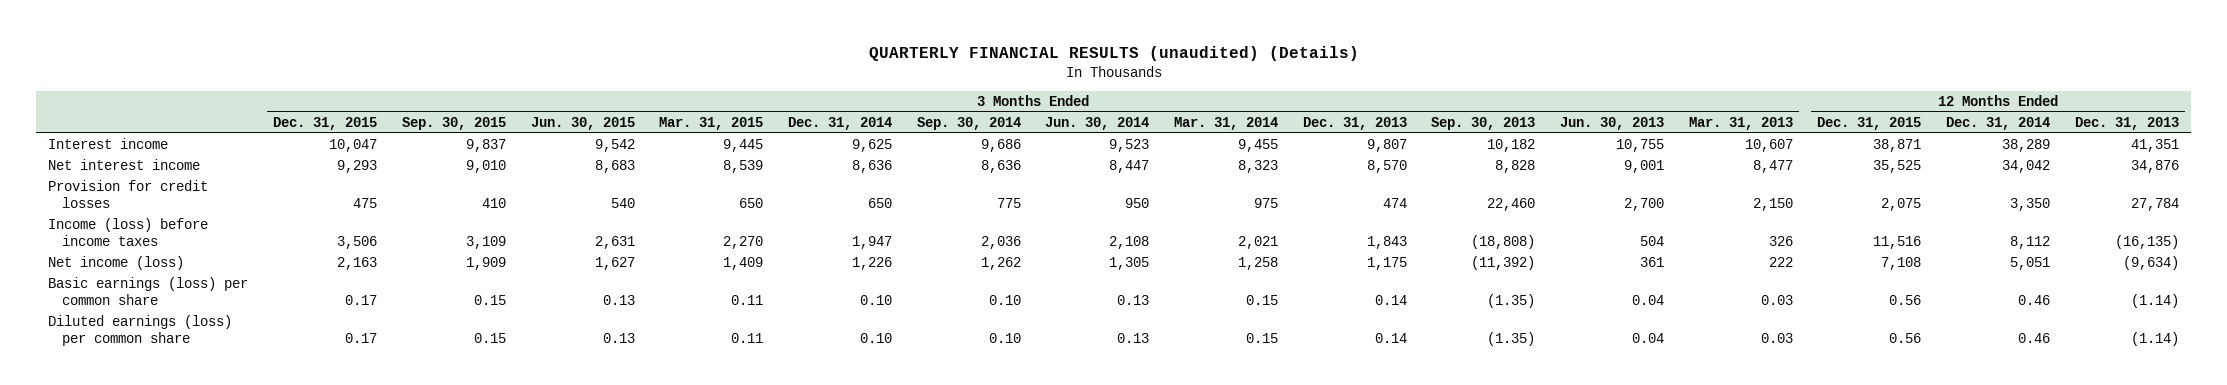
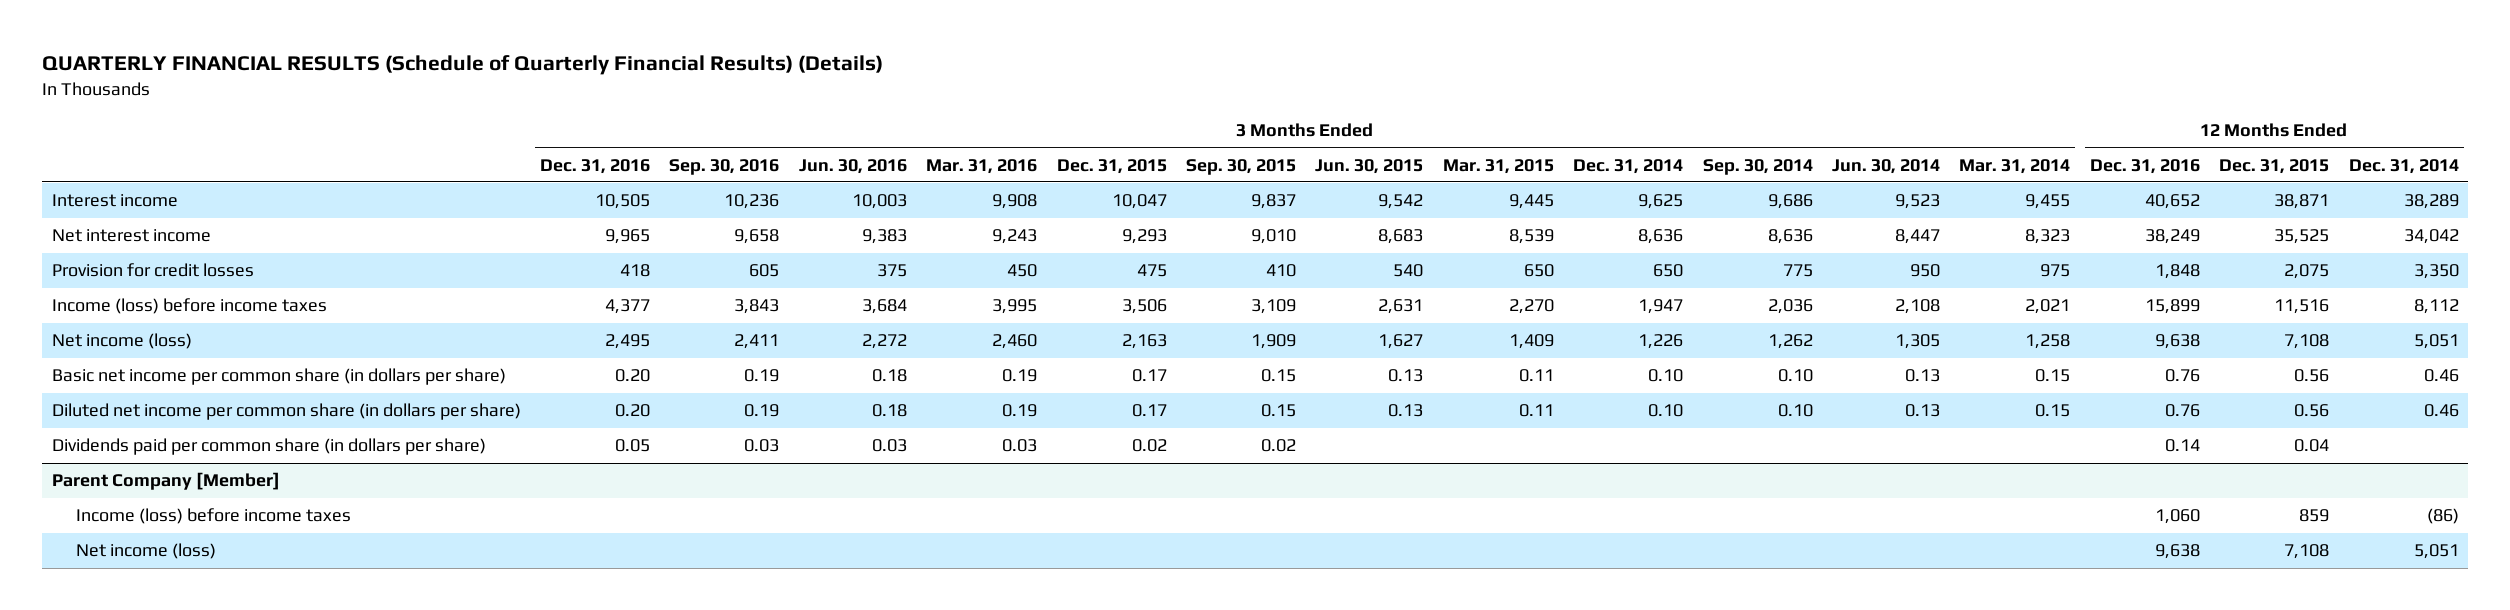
[868,45,1359,61] QUARTERLY FINANCIAL RESULTS (unaudited) (Details) -> [41,55,883,76] QUARTERLY FINANCIAL RESULTS (Schedule of Quarterly Financial Results) (Details)
[1302,116,1407,130] Dec. 31, 2013 -> none
[1431,116,1536,130] Sep. 30, 2013 -> none
[1559,116,1664,130] Jun. 30, 2013 -> none
[1688,116,1793,130] Mar. 31, 2013 -> none
[2074,116,2179,130] Dec. 31, 2013 -> none
none -> [539,158,650,174] Dec. 31, 2016
none -> [669,158,780,175] Sep. 30, 2016
none -> [798,158,907,174] Jun. 30, 2016
none -> [926,158,1038,174] Mar. 31, 2016
none -> [2089,158,2200,174] Dec. 31, 2016
[48,277,249,306] Basic earnings (loss) per common share -> [51,368,506,386] Basic net income per common share (in dollars per share)
[48,315,233,347] Diluted earnings (loss) per common share -> [51,403,521,421] Diluted net income per common share (in dollars per share)
none -> [51,438,486,456] Dividends paid per common share (in dollars per share)
none -> [51,472,280,491] Parent Company [Member]
none -> [76,508,352,525] Income (loss) before income taxes
none -> [76,543,217,560] Net income (loss)

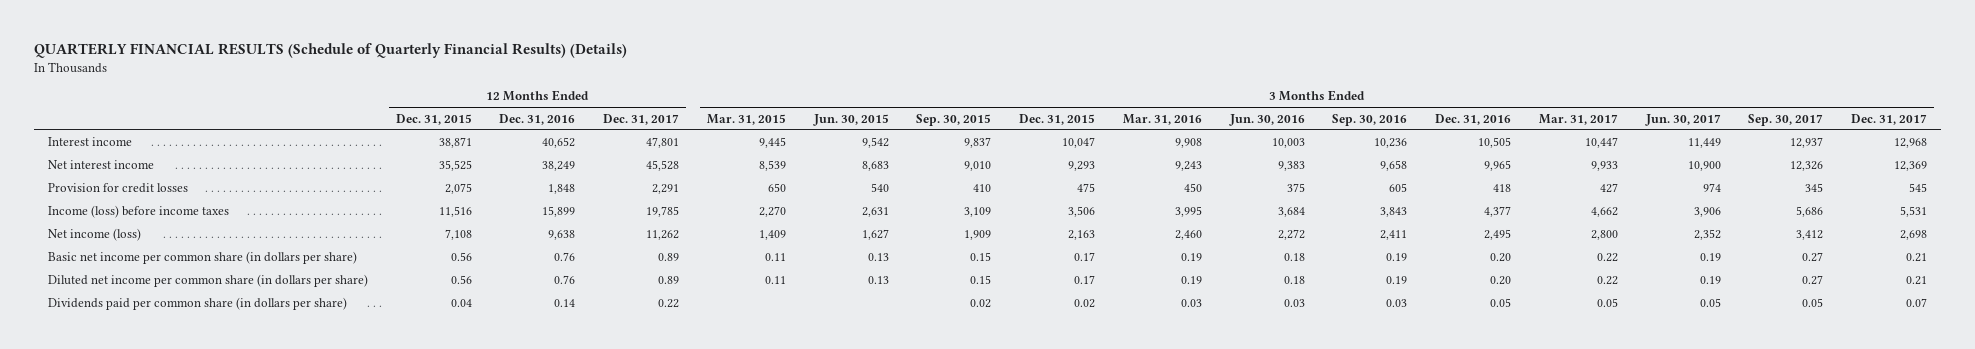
[1573,158,1684,174] Dec. 31, 2014 -> none
[1702,158,1813,175] Sep. 30, 2014 -> none
[1832,158,1941,174] Jun. 30, 2014 -> none
[1959,158,2071,174] Mar. 31, 2014 -> none
[2348,158,2459,174] Dec. 31, 2014 -> none
none -> [603,113,680,125] Dec. 31, 2017
none -> [1538,113,1618,125] Mar. 31, 2017
none -> [1644,113,1721,126] Jun. 30, 2017
none -> [1748,113,1824,126] Sep. 30, 2017
none -> [1851,113,1928,125] Dec. 31, 2017
[51,472,280,491] Parent Company [Member] -> none
[76,508,352,525] Income (loss) before income taxes -> none
[76,543,217,560] Net income (loss) -> none

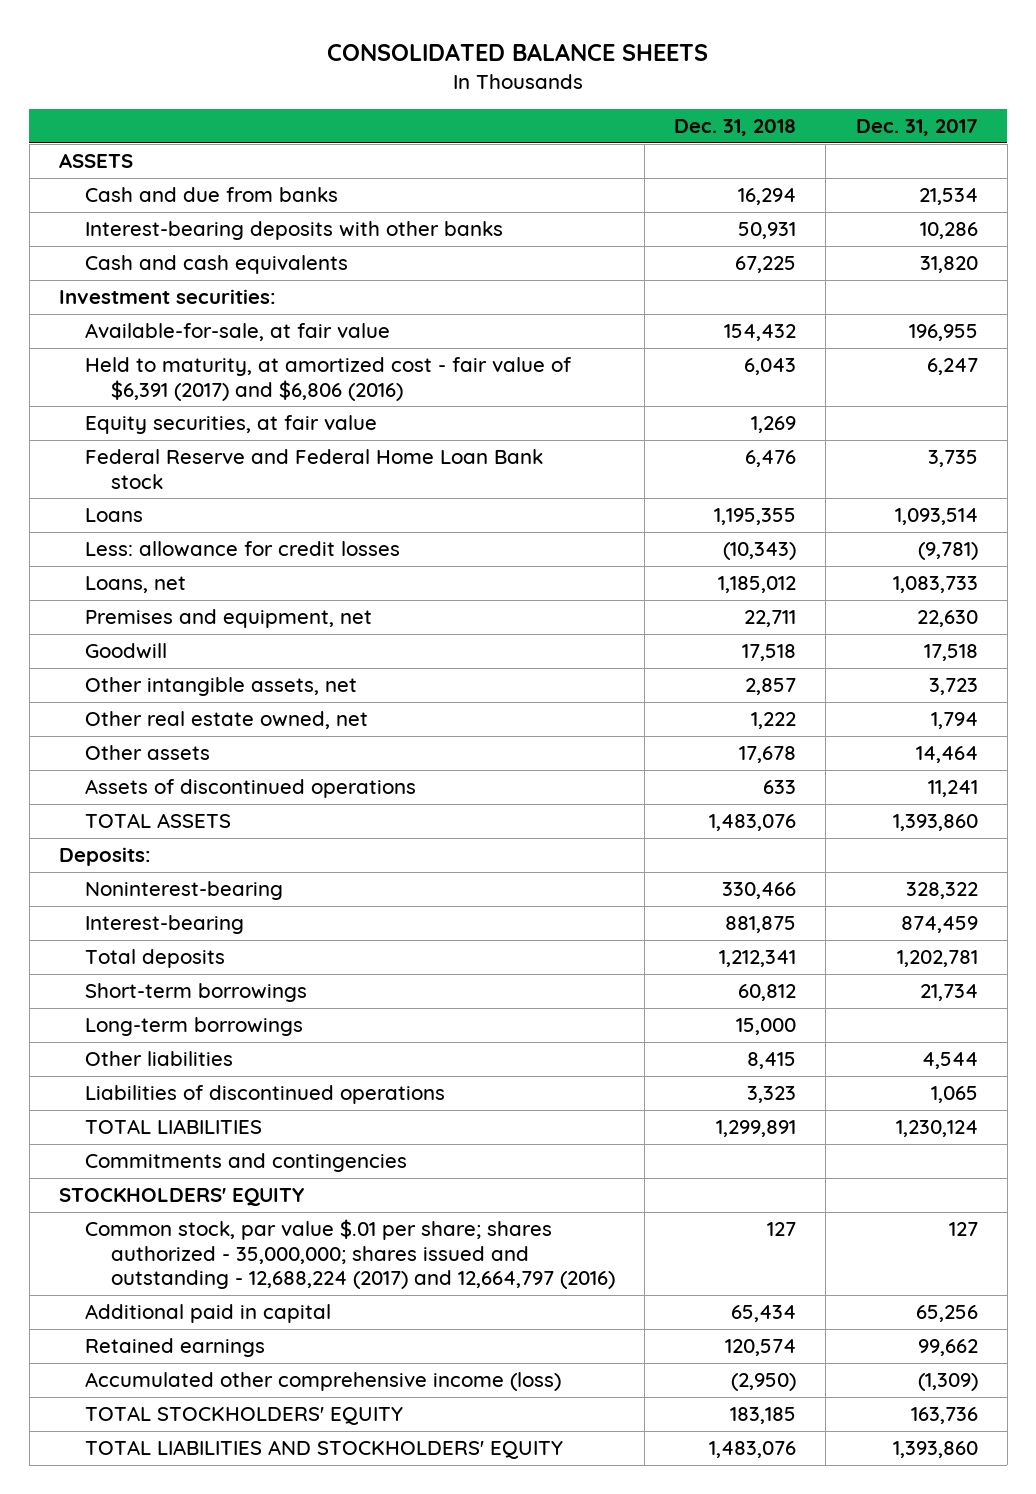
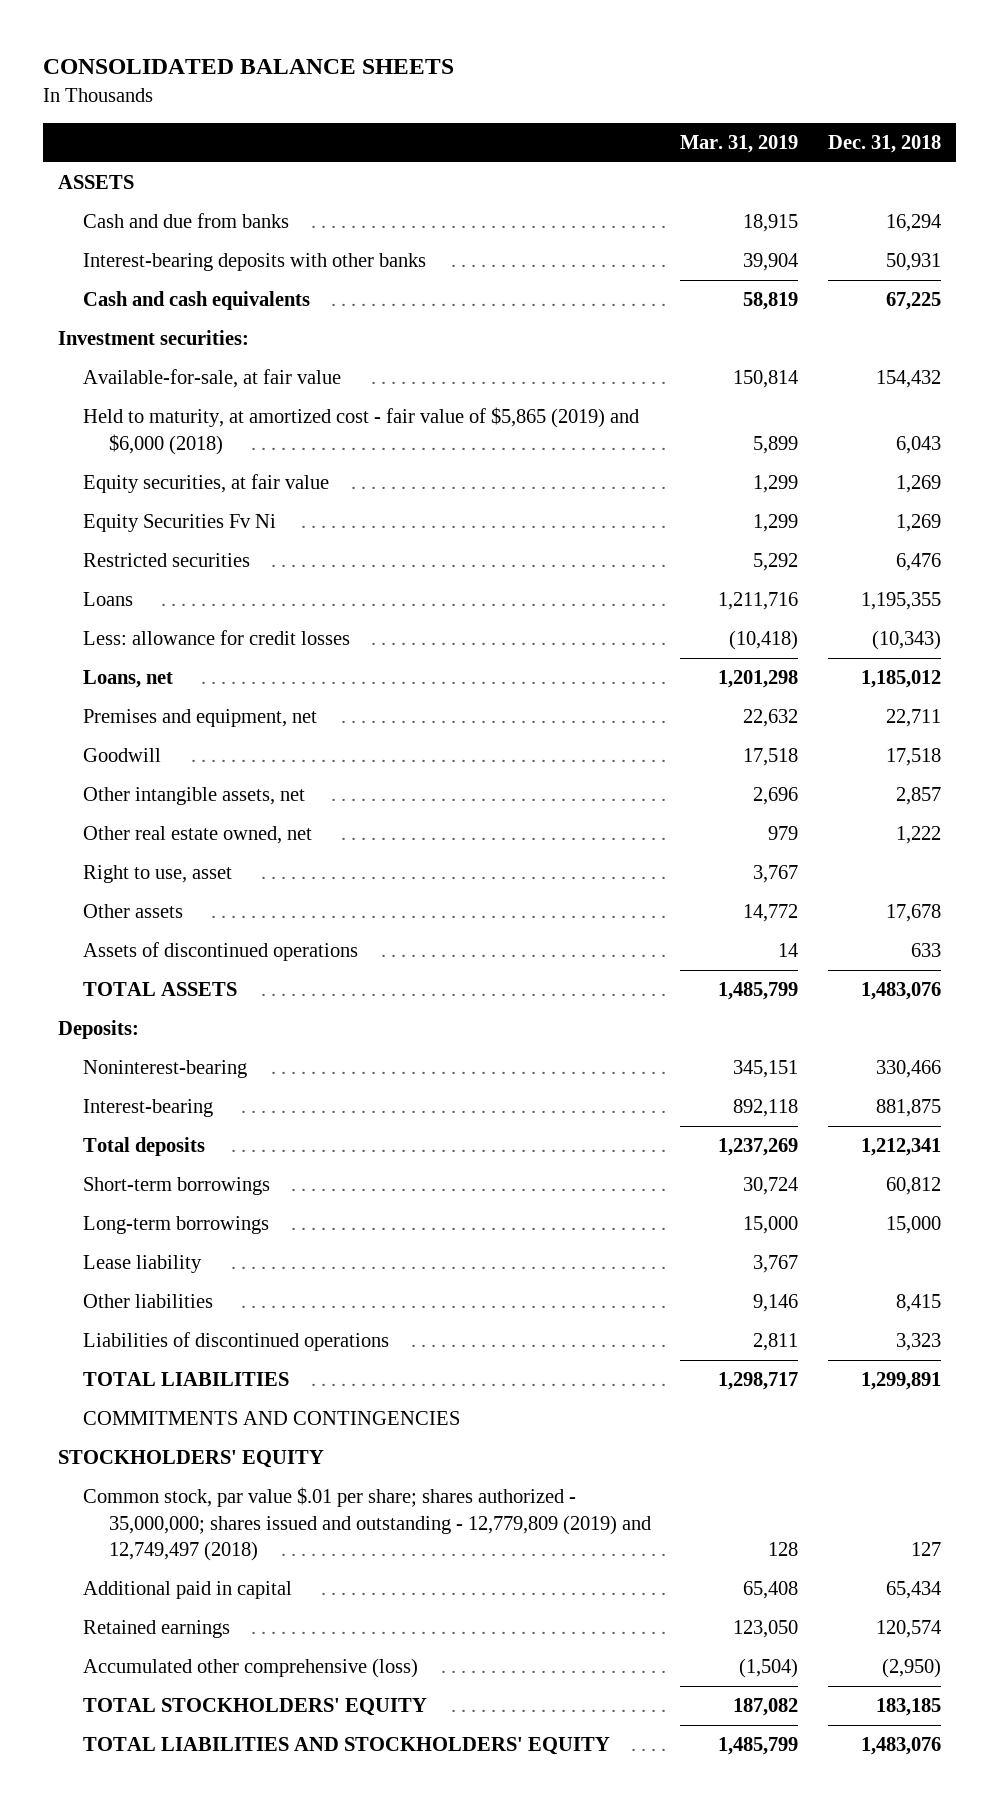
[855,119,978,137] Dec. 31, 2017 -> none
none -> [680,134,799,153] Mar. 31, 2019
[85,357,573,401] Held to maturity, at amortized cost - fair value of $6,391 (2017) and $6,806 (2016) -> [83,407,640,455] Held to maturity, at amortized cost - fair value of $5,865 (2019) and $6,000 (2018)
none -> [83,514,277,533] Equity Securities Fv Ni
[85,449,544,489] Federal Reserve and Federal Home Loan Bank stock -> [83,553,251,568] Restricted securities
none -> [83,865,233,884] Right to use, asset
none -> [83,1255,203,1274] Lease liability
[85,1153,408,1173] Commitments and contingencies -> [83,1411,461,1426] COMMITMENTS AND CONTINGENCIES
[85,1219,616,1290] Common stock, par value $.01 per share; shares authorized - 35,000,000; shares issued and outstanding - 12,688,224 (2017) and 12,664,797 (2016) -> [83,1487,651,1561] Common stock, par value $.01 per share; shares authorized - 35,000,000; shares issued and outstanding - 12,779,809 (2019) and 12,749,497 (2018)
[85,1372,562,1392] Accumulated other comprehensive income (loss) -> [83,1658,419,1679] Accumulated other comprehensive (loss)

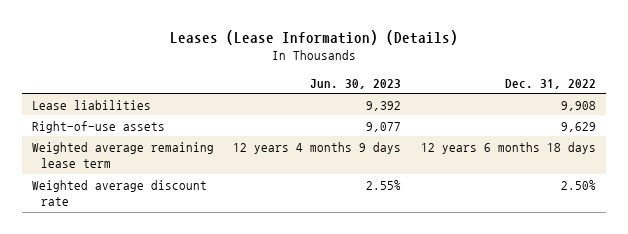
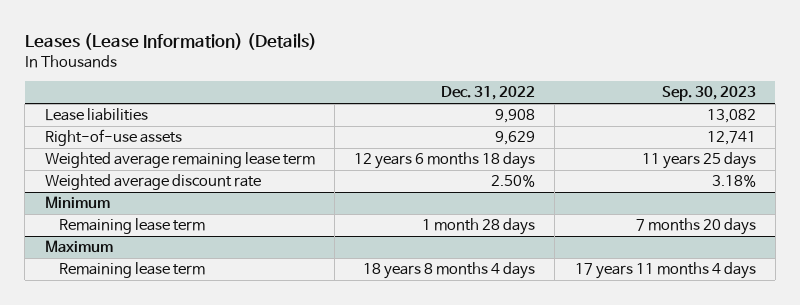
[310,78,402,89] Jun. 30, 2023 -> none
none -> [661,86,756,102] Sep. 30, 2023
none -> [44,196,110,210] Minimum
none -> [58,218,205,235] Remaining lease term
none -> [44,240,113,254] Maximum
none -> [58,262,205,279] Remaining lease term

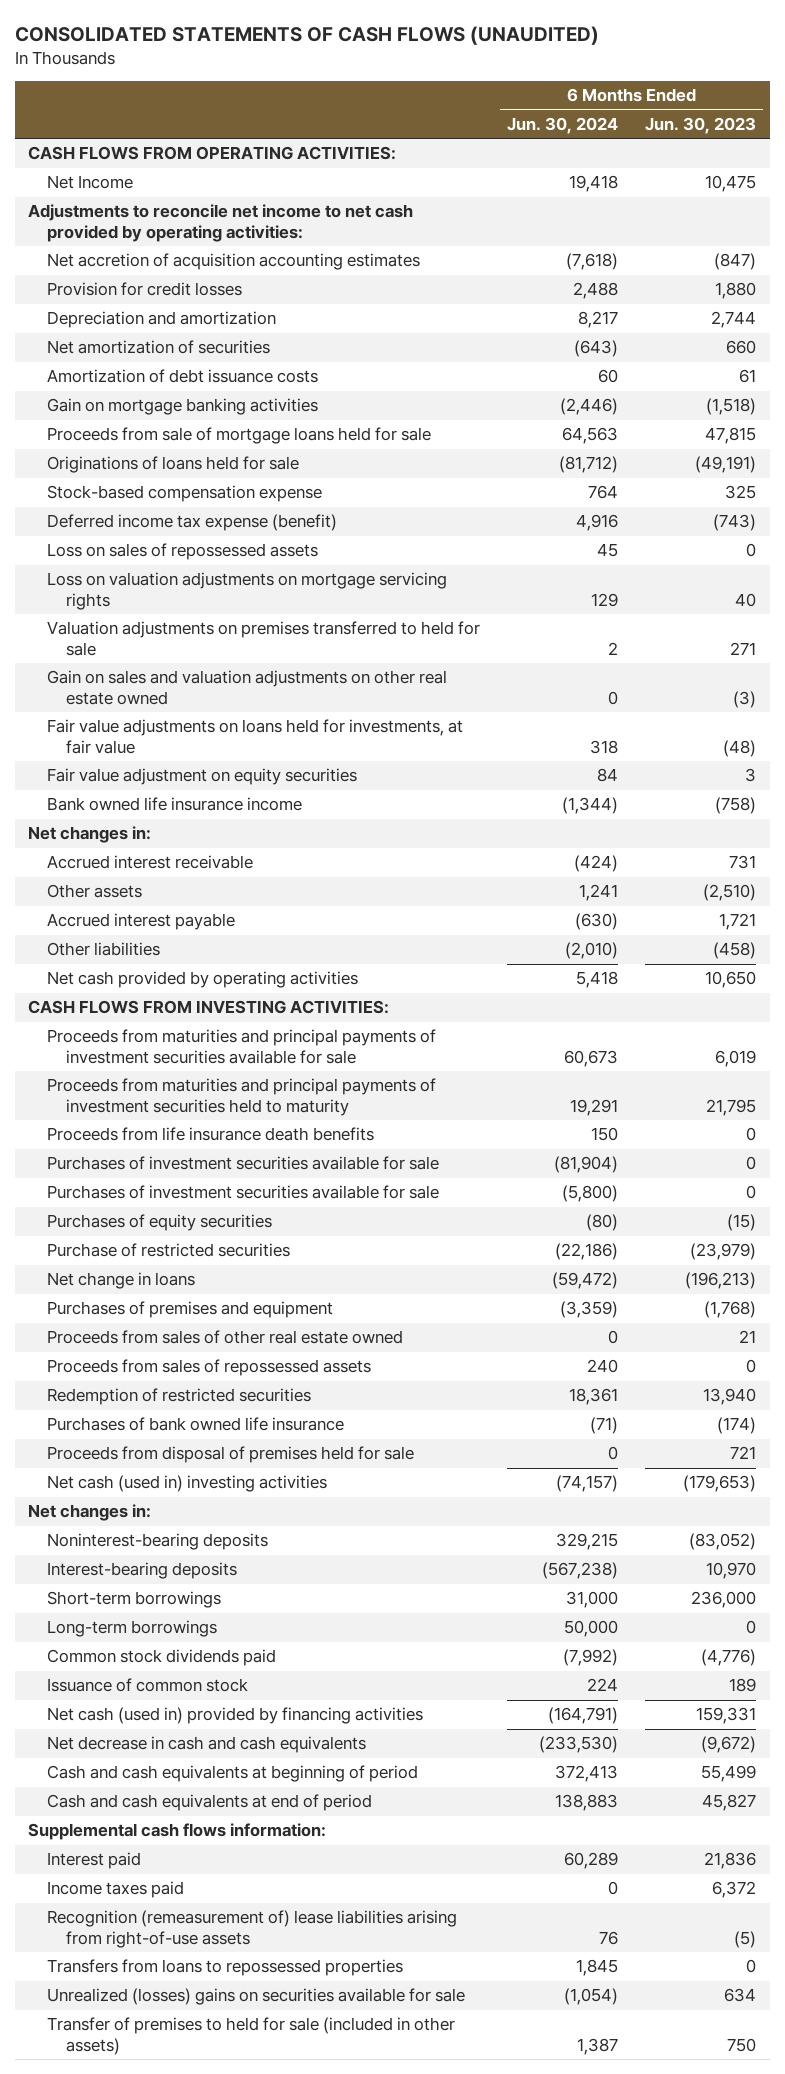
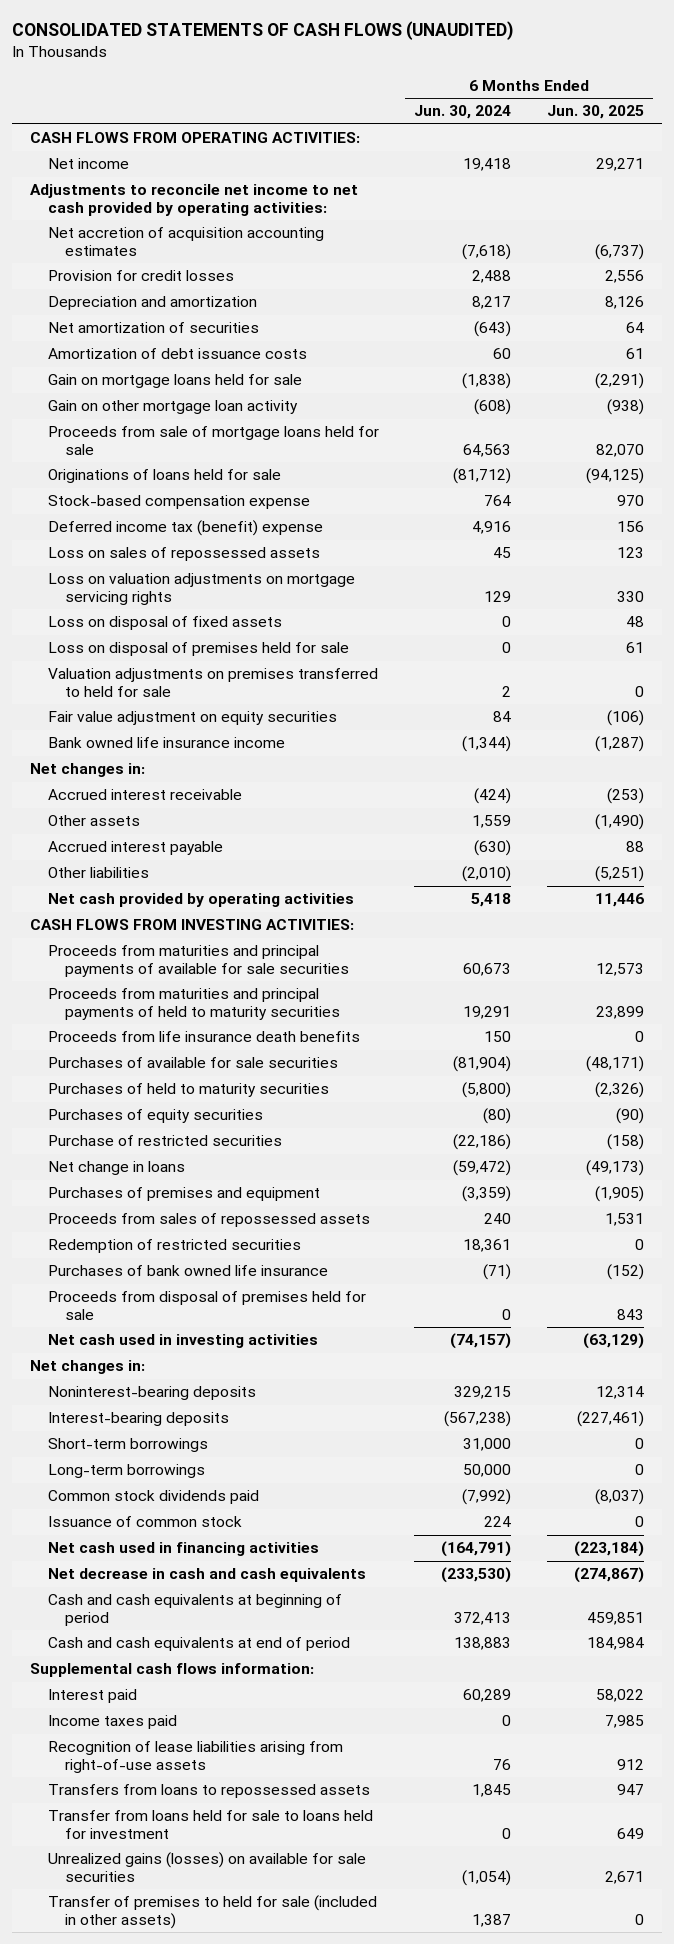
[645,117,757,135] Jun. 30, 2023 -> none
none -> [547,105,645,120] Jun. 30, 2025
[47,175,134,190] Net Income -> [47,158,129,170] Net income
[47,398,319,416] Gain on mortgage banking activities -> [47,374,302,389] Gain on mortgage loans held for sale
[560,398,619,416] (2,446) -> [462,373,512,390] (1,838)
none -> [47,400,298,415] Gain on other mortgage loan activity
[47,514,338,532] Deferred income tax expense (benefit) -> [47,520,323,537] Deferred income tax (benefit) expense
none -> [47,616,282,631] Loss on disposal of fixed assets
none -> [47,642,349,657] Loss on disposal of premises held for sale
[47,670,448,706] Gain on sales and valuation adjustments on other real estate owned -> none
[47,719,464,755] Fair value adjustments on loans held for investments, at fair value -> none
[579,884,619,902] 1,241 -> [472,815,512,829] 1,559
[47,1029,437,1065] Proceeds from maturities and principal payments of investment securities available for sale -> [47,945,349,977] Proceeds from maturities and principal payments of available for sale securities
[47,1078,437,1117] Proceeds from maturities and principal payments of investment securities held to maturity -> [47,988,340,1020] Proceeds from maturities and principal payments of held to maturity securities
[47,1156,440,1171] Purchases of investment securities available for sale -> [47,1057,338,1069] Purchases of available for sale securities
[47,1185,440,1200] Purchases of investment securities available for sale -> [47,1083,329,1098] Purchases of held to maturity securities
[47,1330,404,1345] Proceeds from sales of other real estate owned -> none
[47,1475,328,1493] Net cash (used in) investing activities -> [47,1334,318,1349] Net cash used in investing activities
[47,1707,424,1725] Net cash (used in) provided by financing activities -> [47,1542,319,1557] Net cash used in financing activities
[47,1910,458,1949] Recognition (remeasurement of) lease liabilities arising from right-of-use assets -> [47,1741,343,1773] Recognition of lease liabilities arising from right-of-use assets
[47,1959,404,1977] Transfers from loans to repossessed properties -> [47,1784,370,1799] Transfers from loans to repossessed assets
none -> [47,1810,373,1839] Transfer from loans held for sale to loans held for investment
[47,1988,466,2006] Unrealized (losses) gains on securities available for sale -> [47,1852,366,1882] Unrealized gains (losses) on available for sale securities

